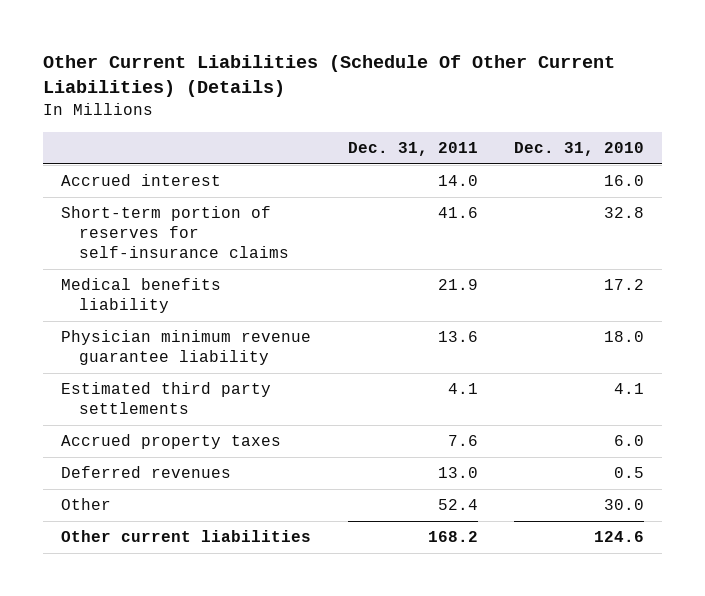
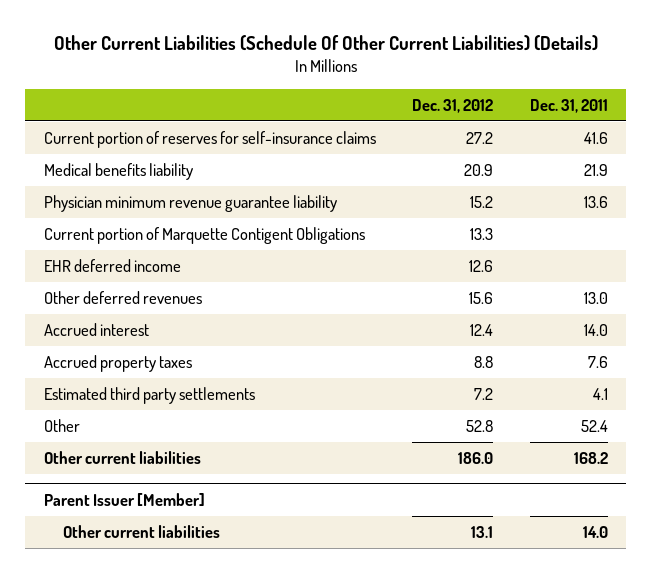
[513,142,644,157] Dec. 31, 2010 -> none
none -> [412,98,494,113] Dec. 31, 2012
[61,206,290,258] Short-term portion of reserves for self-insurance claims -> [43,131,376,149] Current portion of reserves for self-insurance claims
none -> [43,227,365,245] Current portion of Marquette Contigent Obligations
none -> [43,259,181,273] EHR deferred income
none -> [43,291,202,305] Other deferred revenues
[61,174,222,187] Accrued interest -> [43,323,149,337] Accrued interest
[61,466,232,479] Deferred revenues -> none
[61,382,272,415] Estimated third party settlements -> [43,387,255,405] Estimated third party settlements
none -> [43,492,205,506] Parent Issuer [Member]
none -> [62,525,220,539] Other current liabilities

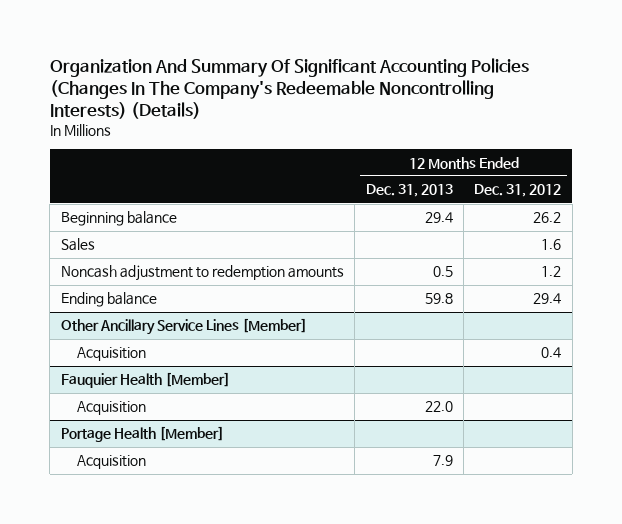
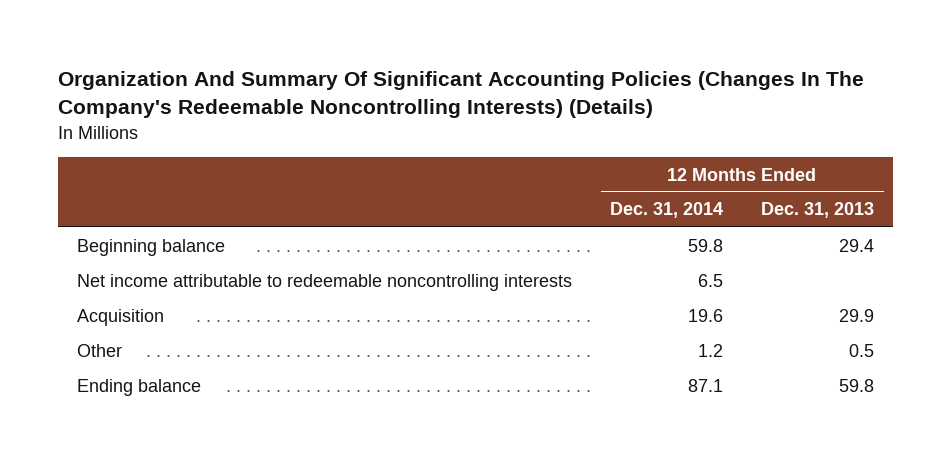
[474,184,562,198] Dec. 31, 2012 -> none
none -> [610,202,724,219] Dec. 31, 2014
[60,238,95,252] Sales -> none
none -> [77,273,573,291] Net income attributable to redeemable noncontrolling interests
none -> [77,308,165,326] Acquisition
[60,265,344,282] Noncash adjustment to redemption amounts -> [77,343,123,357] Other
[60,318,307,336] Other Ancillary Service Lines [Member] -> none
[77,347,147,362] Acquisition -> none
[60,372,230,389] Fauquier Health [Member] -> none
[77,401,147,416] Acquisition -> none
[60,426,224,443] Portage Health [Member] -> none
[77,455,147,470] Acquisition -> none

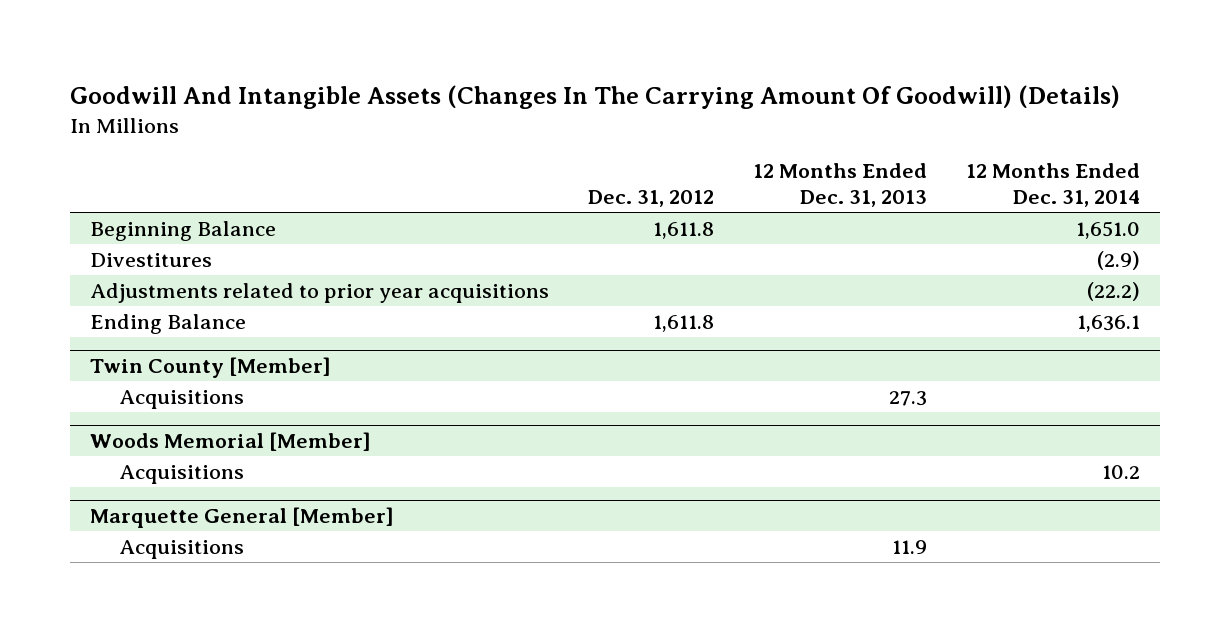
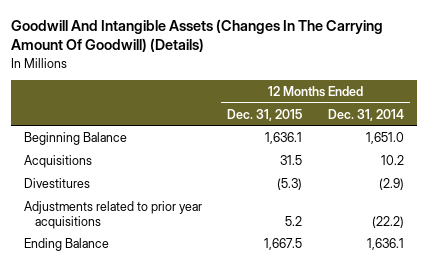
[587,189,714,207] Dec. 31, 2012 -> none
[753,162,928,207] 12 Months Ended Dec. 31, 2013 -> none
none -> [227,108,303,121] Dec. 31, 2015
none -> [23,154,92,168] Acquisitions
[89,357,331,379] Twin County [Member] -> none
[118,390,244,410] Acquisitions -> none
[89,432,371,452] Woods Memorial [Member] -> none
[118,465,244,485] Acquisitions -> none
[89,507,394,529] Marquette General [Member] -> none
[118,540,244,560] Acquisitions -> none

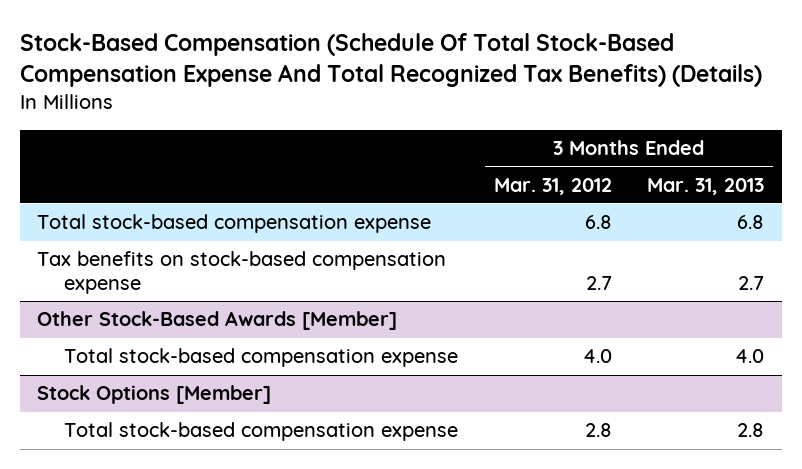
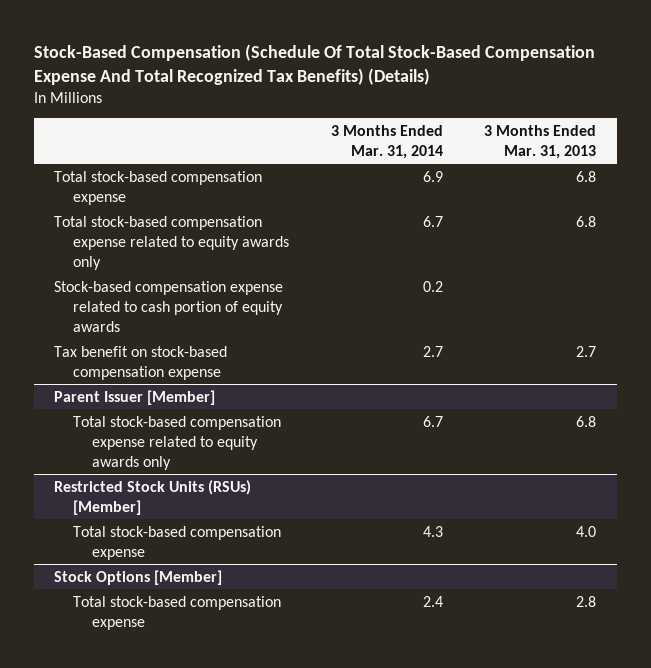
[493,177,612,195] Mar. 31, 2012 -> none
none -> [330,124,443,159] 3 Months Ended Mar. 31, 2014
[37,311,398,331] Other Stock-Based Awards [Member] -> none
none -> [54,215,290,270] Total stock-based compensation expense related to equity awards only
none -> [54,280,284,332] Stock-based compensation expense related to cash portion of equity awards
[37,251,447,294] Tax benefits on stock-based compensation expense -> [54,345,228,380] Tax benefit on stock-based compensation expense
none -> [54,389,216,405] Parent Issuer [Member]
none -> [73,415,282,470] Total stock-based compensation expense related to equity awards only
none -> [54,479,252,515] Restricted Stock Units (RSUs) [Member]

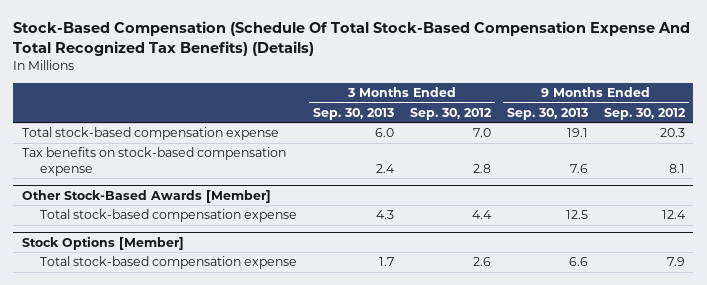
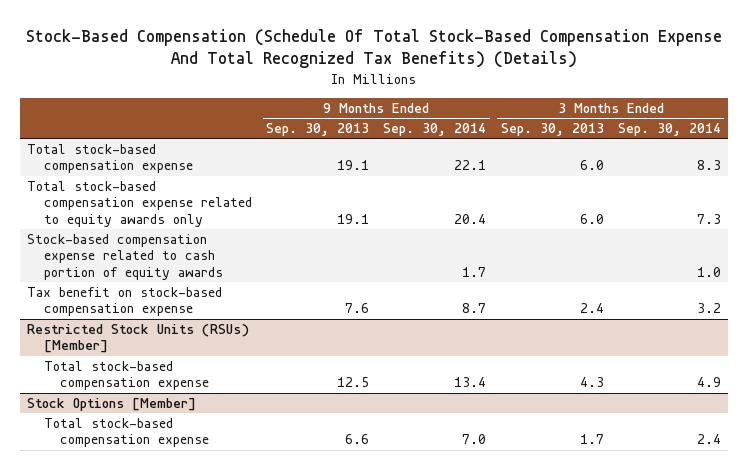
[410,107,493,120] Sep. 30, 2012 -> none
[604,107,687,120] Sep. 30, 2012 -> none
none -> [383,123,487,137] Sep. 30, 2014
none -> [617,123,721,137] Sep. 30, 2014
[21,189,271,203] Other Stock-Based Awards [Member] -> none
none -> [27,181,252,227] Total stock-based compensation expense related to equity awards only
none -> [27,234,223,280] Stock-based compensation expense related to cash portion of equity awards
[21,147,286,176] Tax benefits on stock-based compensation expense -> [27,287,223,317] Tax benefit on stock-based compensation expense
none -> [27,324,250,354] Restricted Stock Units (RSUs) [Member]

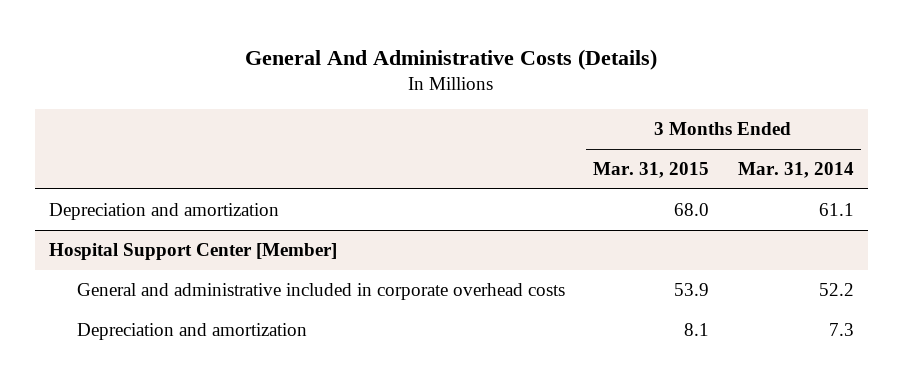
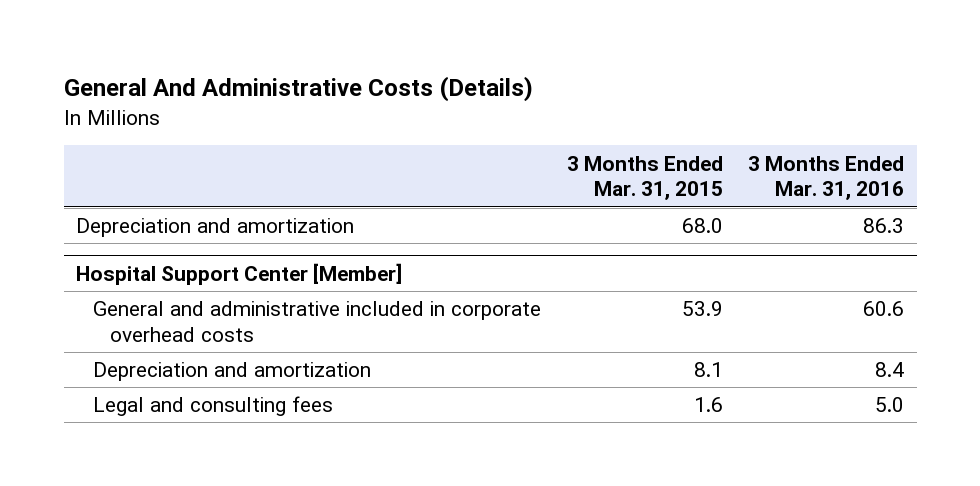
[737,162,854,179] Mar. 31, 2014 -> none
none -> [748,155,905,201] 3 Months Ended Mar. 31, 2016
none -> [93,396,334,417] Legal and consulting fees

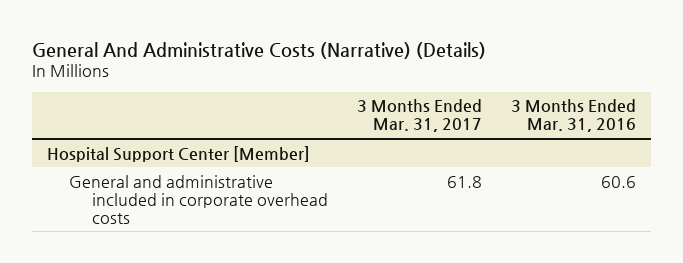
[63,76,533,103] General And Administrative Costs (Details) -> [32,41,487,59] General And Administrative Costs (Narrative) (Details)
[566,155,723,201] 3 Months Ended Mar. 31, 2015 -> none
none -> [356,99,482,133] 3 Months Ended Mar. 31, 2017
[76,218,355,238] Depreciation and amortization -> none
[93,362,372,382] Depreciation and amortization -> none
[93,396,334,417] Legal and consulting fees -> none

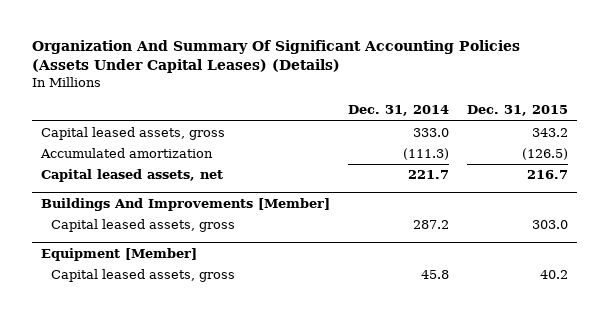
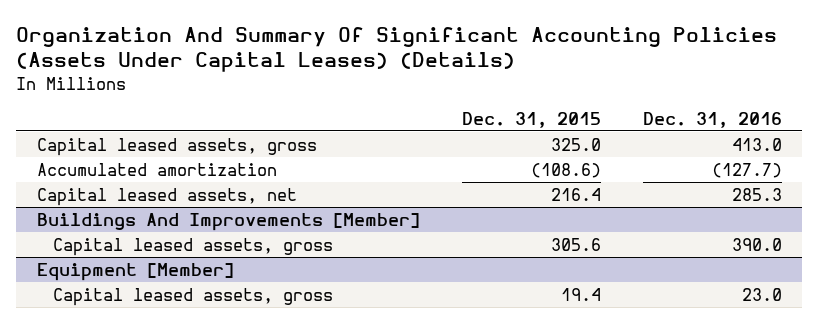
[347,105,449,117] Dec. 31, 2014 -> none
none -> [642,111,782,128] Dec. 31, 2016
[531,128,568,138] 343.2 -> [550,137,601,151] 325.0
[521,148,568,161] (126.5) -> [530,162,601,178] (108.6)
[526,170,568,180] 216.7 -> [550,187,601,201] 216.4
[531,220,568,230] 303.0 -> [550,237,601,251] 305.6
[539,270,568,280] 40.2 -> [560,287,601,301] 19.4

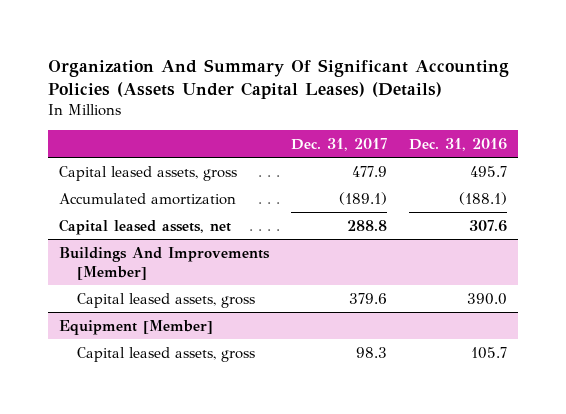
[461,111,601,128] Dec. 31, 2015 -> none
none -> [290,137,387,151] Dec. 31, 2017
[731,137,782,151] 413.0 -> [469,165,507,177] 495.7
[711,162,782,178] (127.7) -> [458,191,507,205] (188.1)
[731,187,782,201] 285.3 -> [468,219,507,232] 307.6
[741,287,782,301] 23.0 -> [470,346,507,359] 105.7

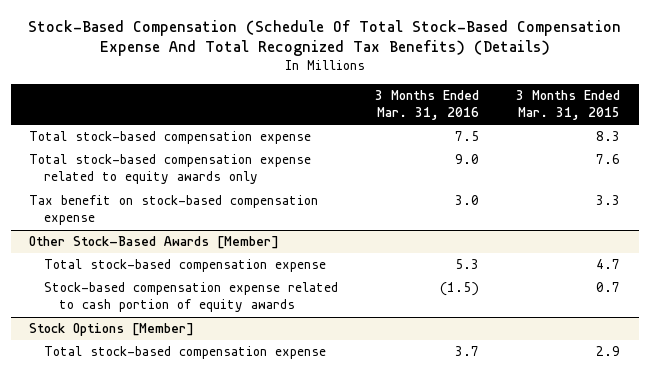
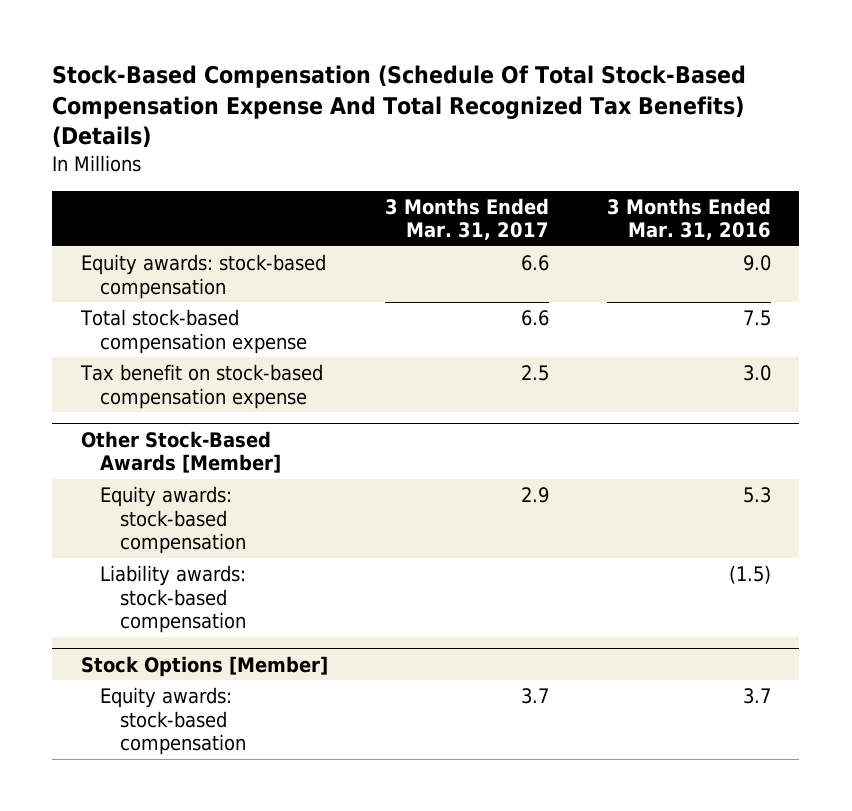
[516,89,621,121] 3 Months Ended Mar. 31, 2015 -> none
none -> [385,197,550,241] 3 Months Ended Mar. 31, 2017
none -> [80,253,326,299] Equity awards: stock-based compensation
[29,154,312,185] Total stock-based compensation expense related to equity awards only -> none
[44,259,327,273] Total stock-based compensation expense -> none
none -> [100,485,246,555] Equity awards: stock-based compensation
[44,282,339,313] Stock-based compensation expense related to cash portion of equity awards -> [100,564,247,634] Liability awards: stock-based compensation
[44,346,327,360] Total stock-based compensation expense -> none
none -> [100,686,246,756] Equity awards: stock-based compensation

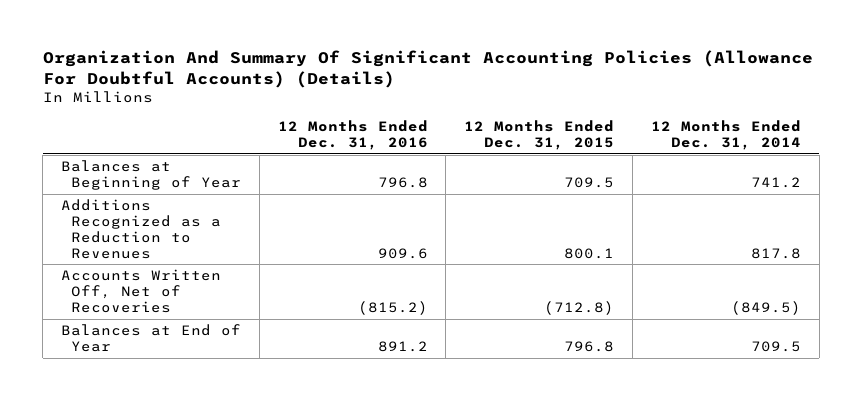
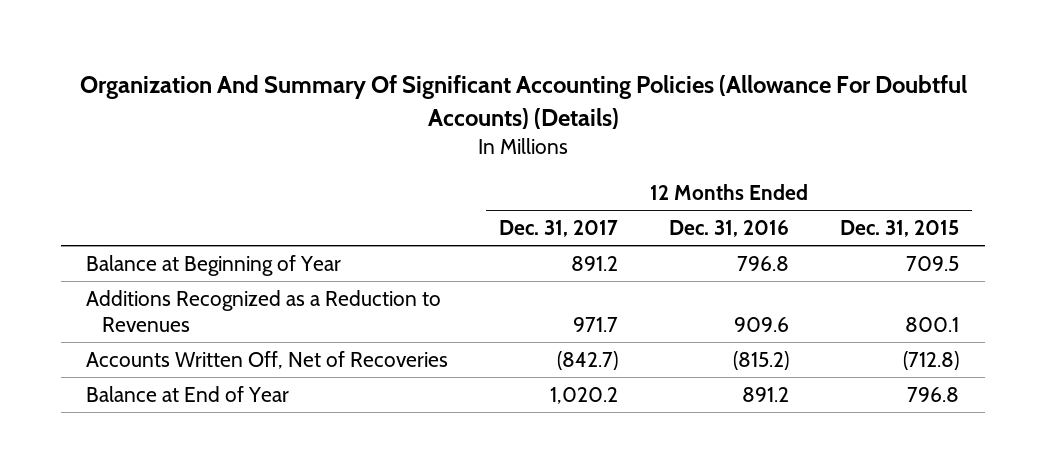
[650,120,801,151] 12 Months Ended Dec. 31, 2014 -> none
none -> [499,220,619,238] Dec. 31, 2017
[61,160,241,190] Balances at Beginning of Year -> [86,254,342,276] Balance at Beginning of Year
[61,324,242,352] Balances at End of Year -> [86,385,290,402] Balance at End of Year

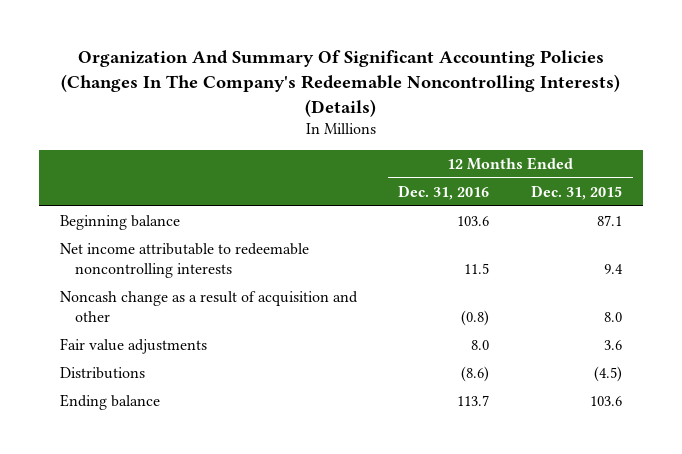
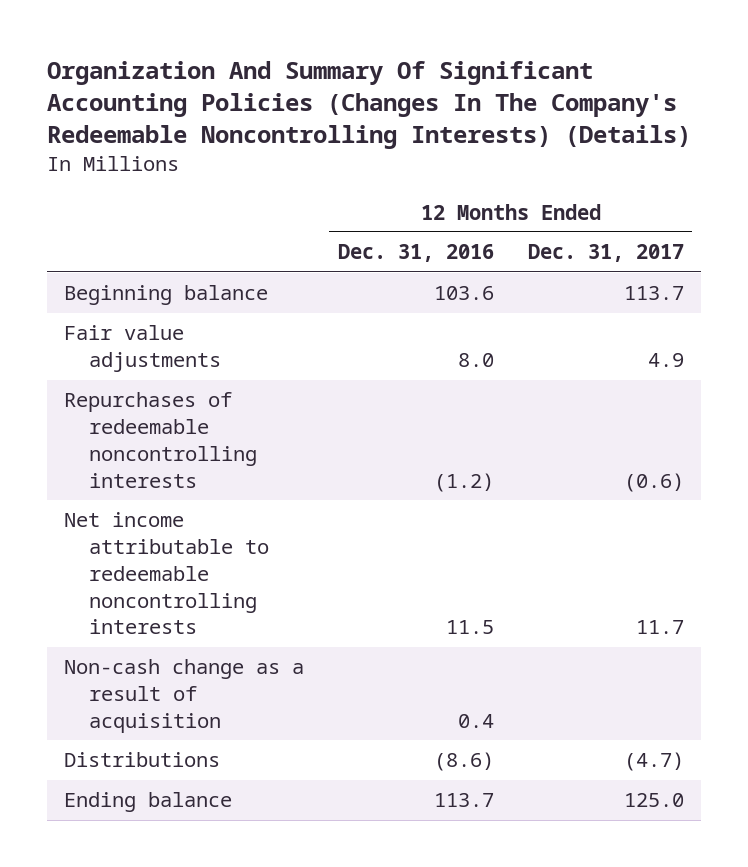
[531,185,623,201] Dec. 31, 2015 -> none
none -> [527,244,684,263] Dec. 31, 2017
[59,291,358,323] Noncash change as a result of acquisition and other -> none
none -> [63,392,258,488] Repurchases of redeemable noncontrolling interests
[59,243,309,279] Net income attributable to redeemable noncontrolling interests -> [63,512,270,635] Net income attributable to redeemable noncontrolling interests
none -> [63,659,304,733] Non-cash change as a result of acquisition

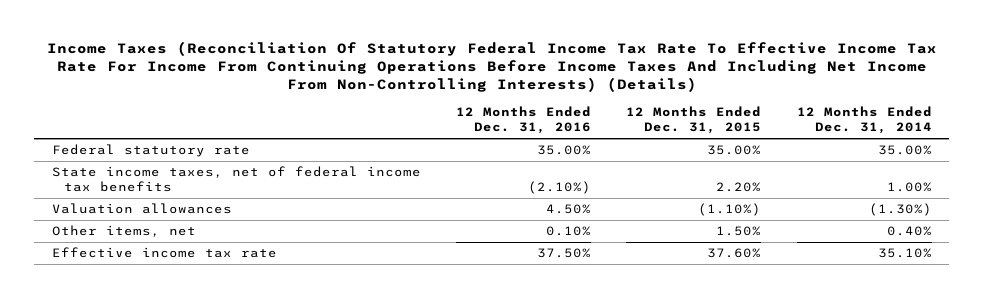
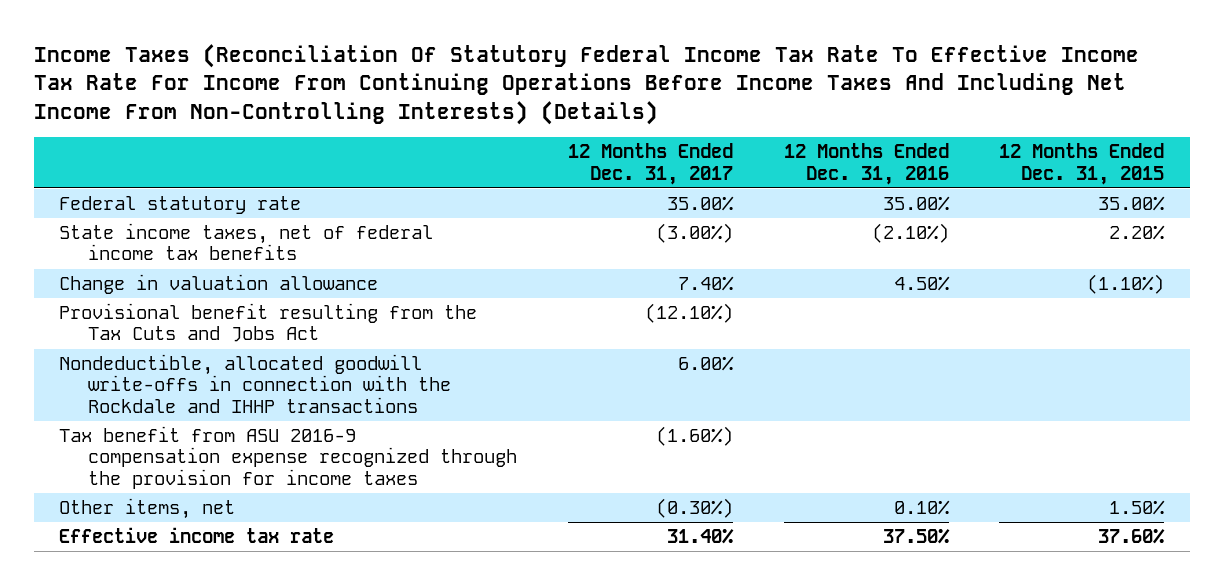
[796,106,932,135] 12 Months Ended Dec. 31, 2014 -> none
none -> [567,142,733,185] 12 Months Ended Dec. 31, 2017
[51,203,232,215] Valuation allowances -> [59,273,379,294] Change in valuation allowance
none -> [59,302,478,343] Provisional benefit resulting from the Tax Cuts and Jobs Act
none -> [59,353,452,414] Nondeductible, allocated goodwill write-offs in connection with the Rockdale and IHHP transactions
none -> [59,425,518,490] Tax benefit from ASU 2016-9 compensation expense recognized through the provision for income taxes

